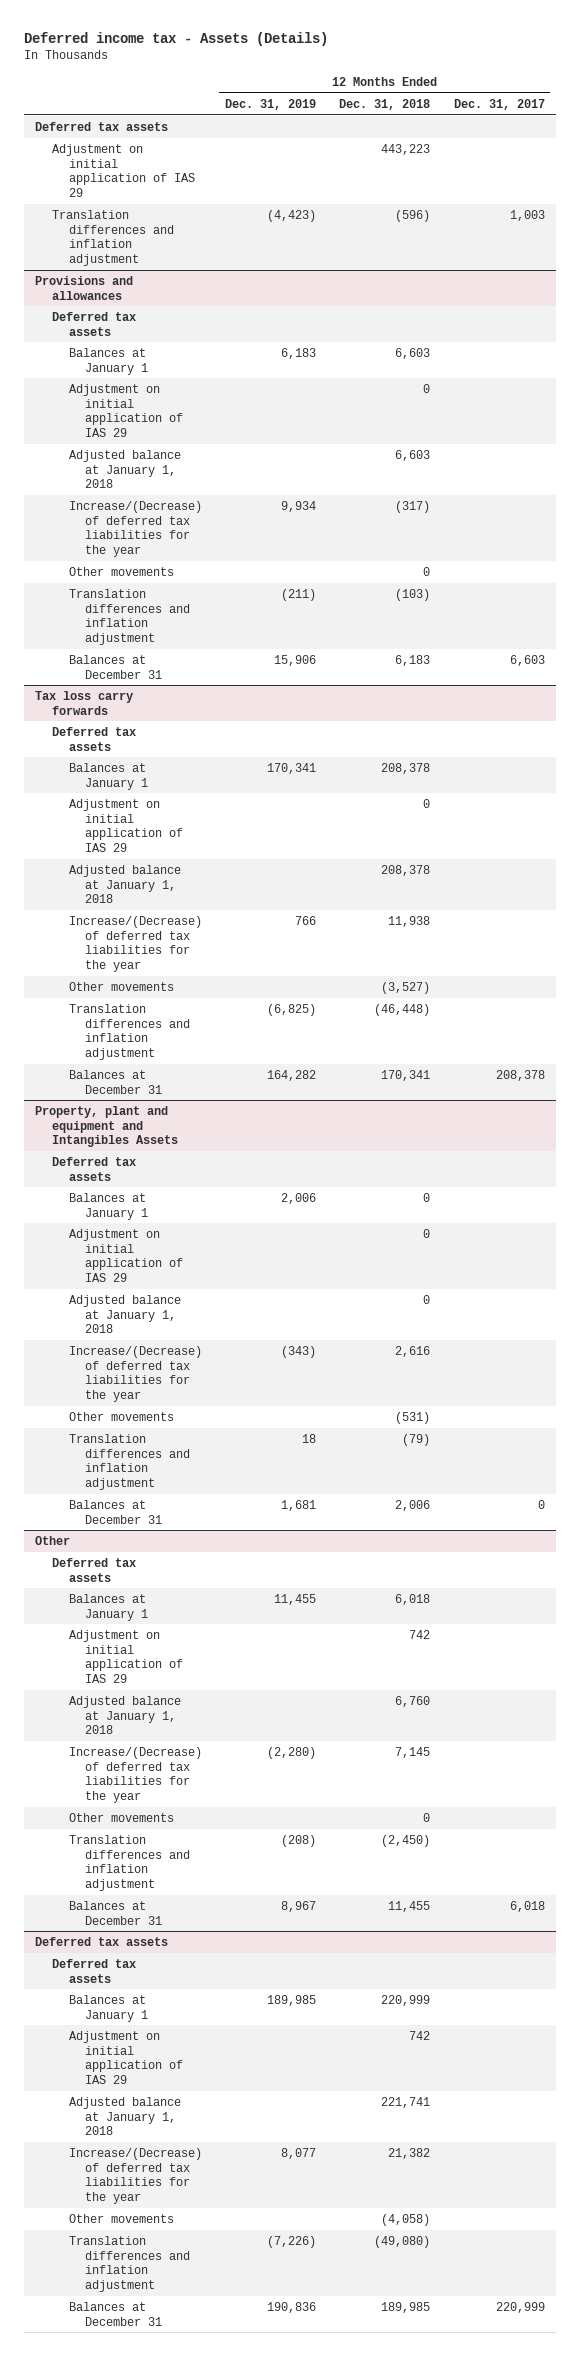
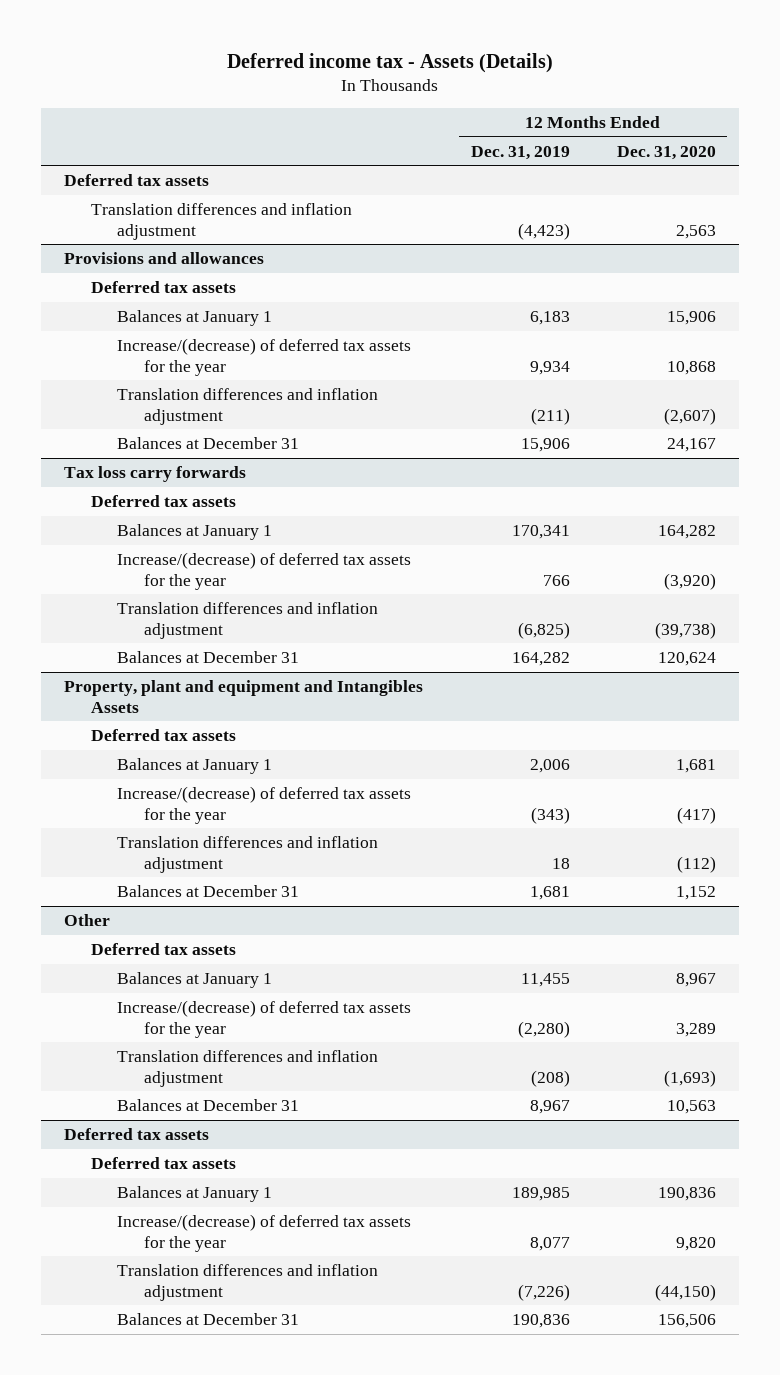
[339,98,431,110] Dec. 31, 2018 -> none
[453,98,545,110] Dec. 31, 2017 -> none
none -> [616,145,716,160] Dec. 31, 2020
[51,143,195,197] Adjustment on initial application of IAS 29 -> none
[68,383,184,437] Adjustment on initial application of IAS 29 -> none
[68,449,181,489] Adjusted balance at January 1, 2018 -> none
[68,566,174,576] Other movements -> none
[68,500,202,557] Increase/(Decrease) of deferred tax liabilities for the year -> [117,337,412,376] Increase/(decrease) of deferred tax assets for the year
[68,798,184,852] Adjustment on initial application of IAS 29 -> none
[68,864,181,904] Adjusted balance at January 1, 2018 -> none
[68,981,174,991] Other movements -> none
[68,915,202,972] Increase/(Decrease) of deferred tax liabilities for the year -> [117,551,412,590] Increase/(decrease) of deferred tax assets for the year
[68,1228,184,1282] Adjustment on initial application of IAS 29 -> none
[68,1294,181,1334] Adjusted balance at January 1, 2018 -> none
[68,1411,174,1421] Other movements -> none
[68,1345,202,1402] Increase/(Decrease) of deferred tax liabilities for the year -> [117,785,412,824] Increase/(decrease) of deferred tax assets for the year
[68,1629,184,1683] Adjustment on initial application of IAS 29 -> none
[68,1695,181,1735] Adjusted balance at January 1, 2018 -> none
[68,1812,174,1822] Other movements -> none
[68,1746,202,1803] Increase/(Decrease) of deferred tax liabilities for the year -> [117,999,412,1038] Increase/(decrease) of deferred tax assets for the year
[68,2030,184,2084] Adjustment on initial application of IAS 29 -> none
[68,2096,181,2136] Adjusted balance at January 1, 2018 -> none
[68,2213,174,2223] Other movements -> none
[68,2147,202,2204] Increase/(Decrease) of deferred tax liabilities for the year -> [117,1213,412,1252] Increase/(decrease) of deferred tax assets for the year

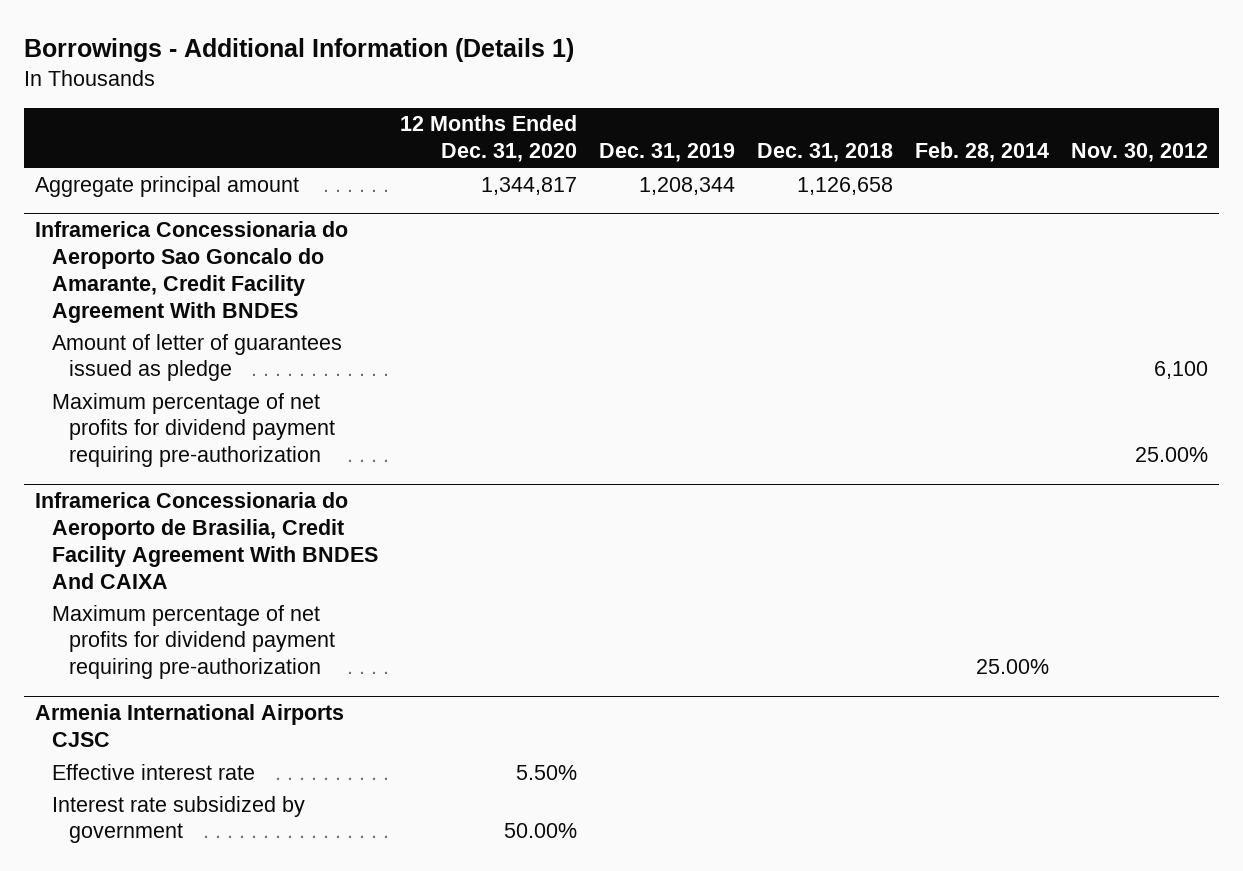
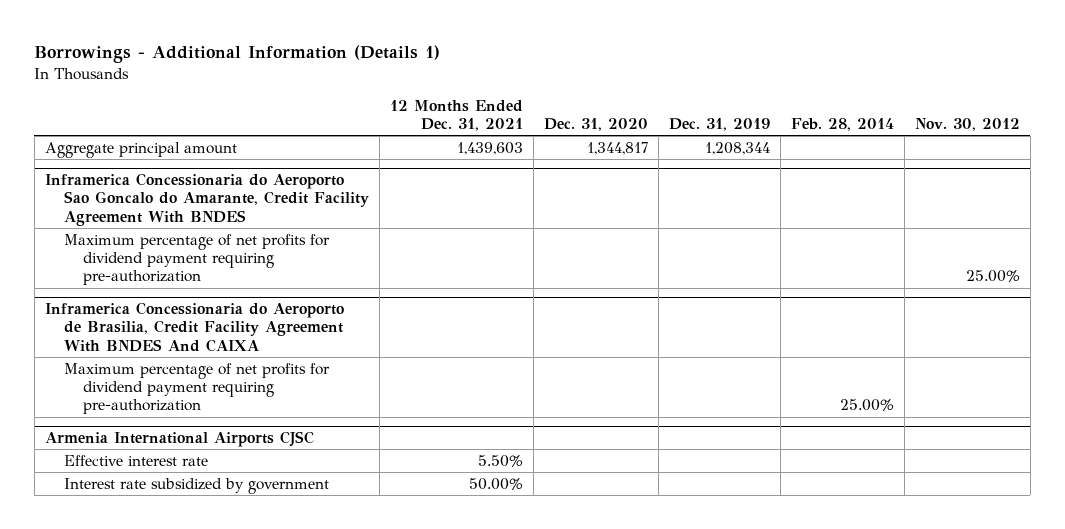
[399,115,577,163] 12 Months Ended Dec. 31, 2020 -> none
[757,143,894,163] Dec. 31, 2018 -> none
none -> [390,99,524,132] 12 Months Ended Dec. 31, 2021
none -> [544,118,649,132] Dec. 31, 2020
[51,333,342,382] Amount of letter of guarantees issued as pledge -> none

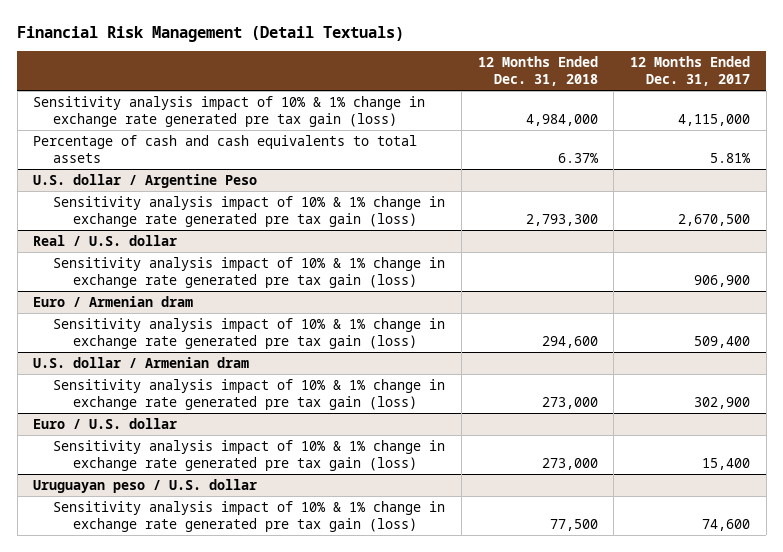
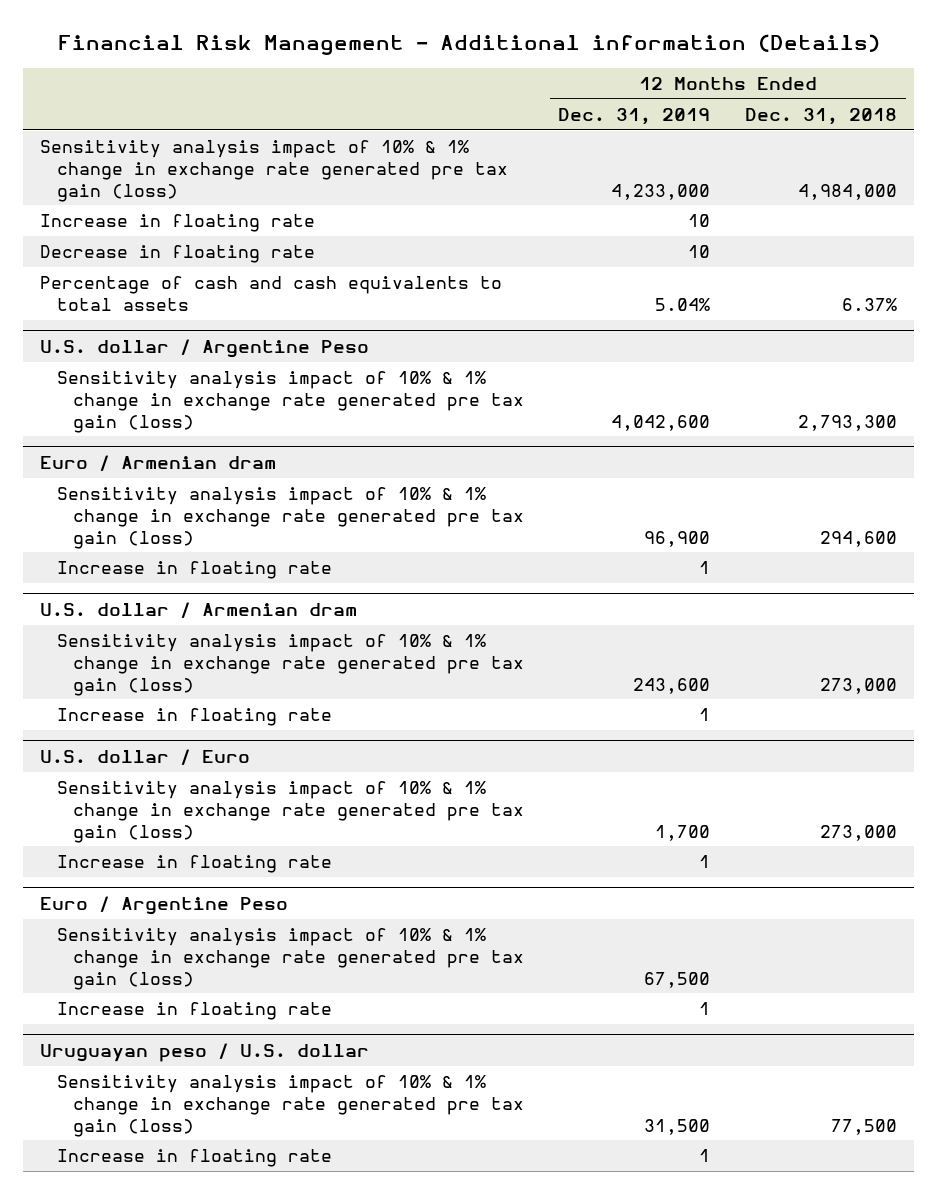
[17,25,405,42] Financial Risk Management (Detail Textuals) -> [57,34,880,56] Financial Risk Management - Additional information (Details)
[630,56,751,86] 12 Months Ended Dec. 31, 2017 -> none
none -> [558,107,711,125] Dec. 31, 2019
none -> [40,214,316,233] Increase in floating rate
none -> [40,245,316,264] Decrease in floating rate
[33,234,178,246] Real / U.S. dollar -> none
[53,256,446,288] Sensitivity analysis impact of 10% & 1% change in exchange rate generated pre tax gain (loss) -> none
none -> [56,561,332,580] Increase in floating rate
none -> [56,708,332,727] Increase in floating rate
[33,417,178,429] Euro / U.S. dollar -> [40,748,251,765] U.S. dollar / Euro
none -> [56,855,332,874] Increase in floating rate
none -> [40,895,289,915] Euro / Argentine Peso
none -> [56,928,524,990] Sensitivity analysis impact of 10% & 1% change in exchange rate generated pre tax gain (loss)
none -> [56,1002,332,1021] Increase in floating rate
none -> [56,1149,332,1168] Increase in floating rate

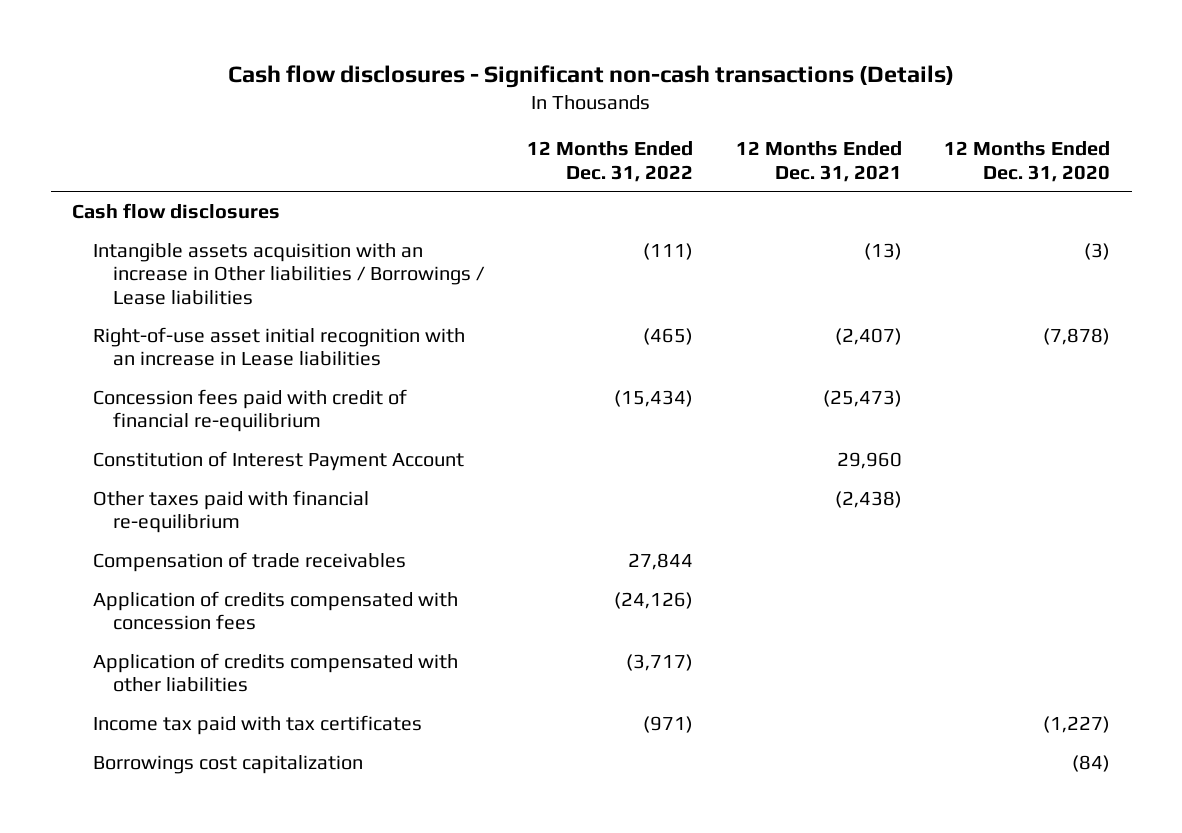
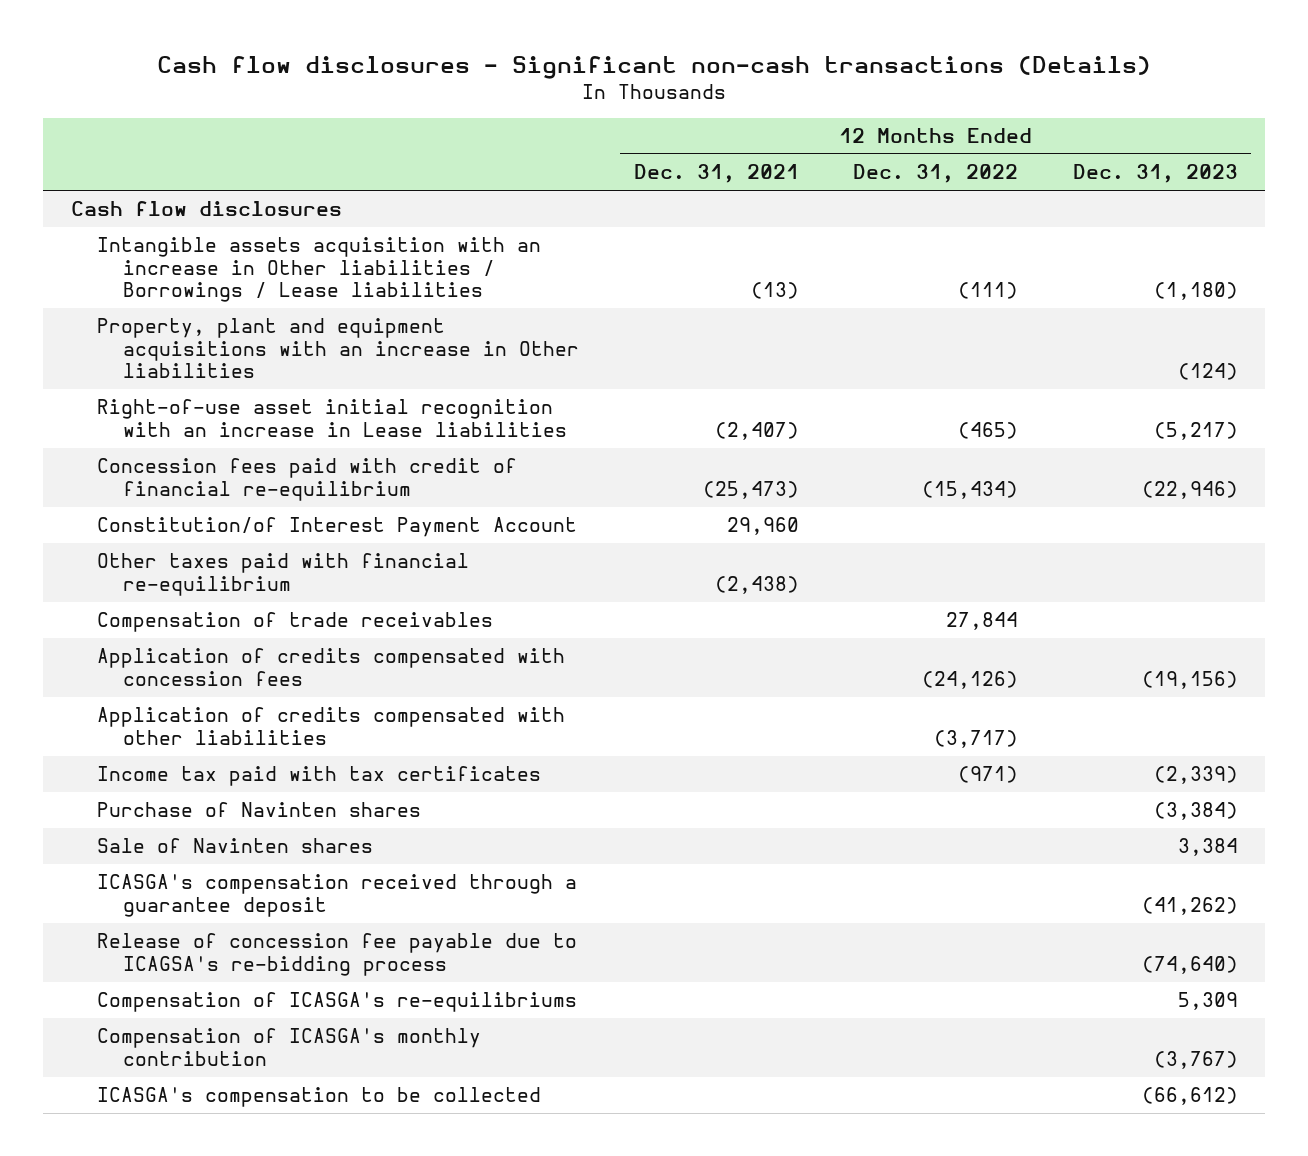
[944,141,1111,182] 12 Months Ended Dec. 31, 2020 -> none
none -> [1072,164,1238,184] Dec. 31, 2023
none -> [96,318,579,379] Property, plant and equipment acquisitions with an increase in Other liabilities
[92,450,464,471] Constitution of Interest Payment Account -> [96,517,577,538] Constitution/of Interest Payment Account
[92,754,363,774] Borrowings cost capitalization -> none
none -> [96,802,421,818] Purchase of Navinten shares
none -> [96,838,373,854] Sale of Navinten shares
none -> [96,874,577,917] ICASGA's compensation received through a guarantee deposit
none -> [96,933,577,976] Release of concession fee payable due to ICAGSA's re-bidding process
none -> [96,992,577,1013] Compensation of ICASGA's re-equilibriums
none -> [96,1028,481,1066] Compensation of ICASGA's monthly contribution
none -> [96,1087,541,1108] ICASGA's compensation to be collected

